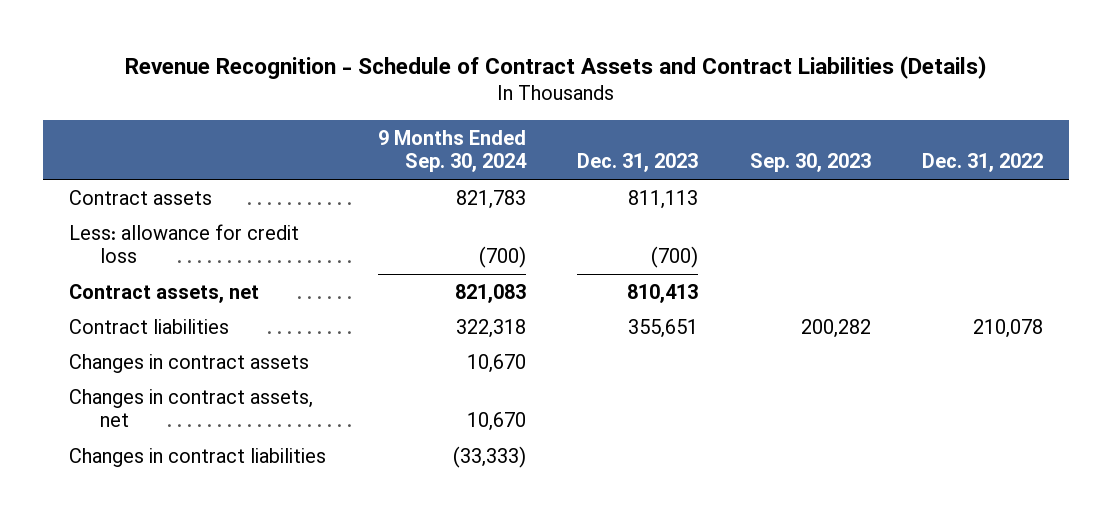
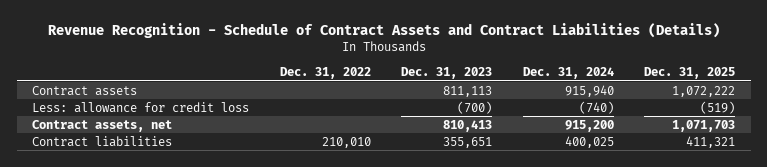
[377,130,527,173] 9 Months Ended Sep. 30, 2024 -> none
[749,153,871,173] Sep. 30, 2023 -> none
none -> [522,67,614,80] Dec. 31, 2024
none -> [644,67,736,80] Dec. 31, 2025
[68,353,309,373] Changes in contract assets -> none
[68,388,313,428] Changes in contract assets, net -> none
[68,447,326,467] Changes in contract liabilities -> none
[973,318,1044,338] 210,078 -> [321,136,371,148] 210,010

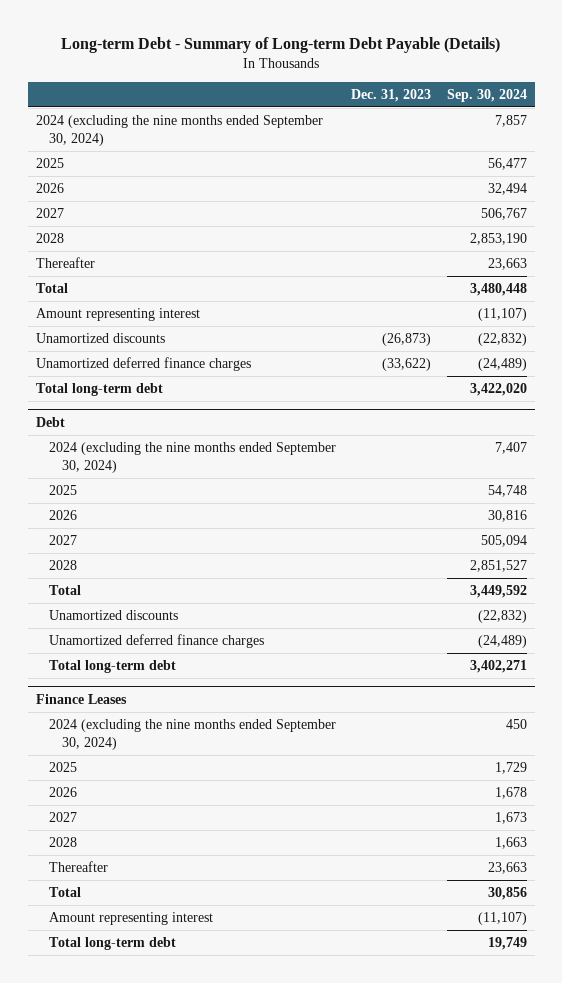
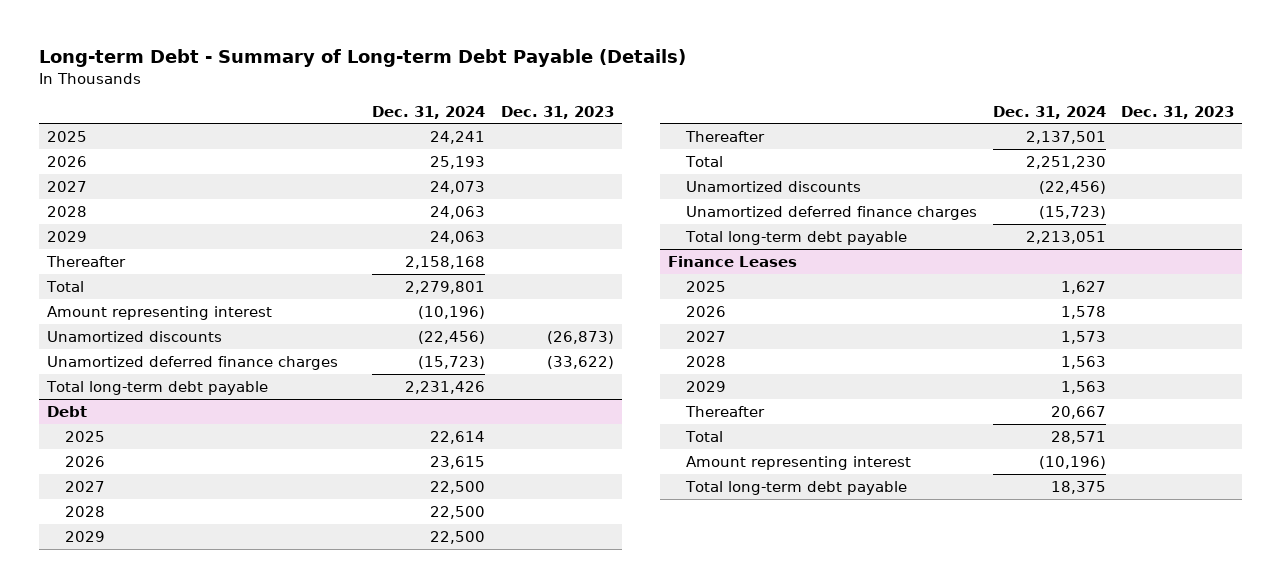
[446,89,527,103] Sep. 30, 2024 -> none
none -> [372,105,486,119] Dec. 31, 2024
[35,114,323,146] 2024 (excluding the nine months ended September 30, 2024) -> none
none -> [47,230,88,242] 2029
[35,382,163,396] Total long-term debt -> [46,380,269,395] Total long-term debt payable
[48,441,336,473] 2024 (excluding the nine months ended September 30, 2024) -> none
none -> [65,530,106,542] 2029
none -> [684,130,765,142] Thereafter
[48,659,176,673] Total long-term debt -> [684,230,907,245] Total long-term debt payable
[48,718,336,750] 2024 (excluding the nine months ended September 30, 2024) -> none
none -> [685,380,726,392] 2029
[48,936,176,950] Total long-term debt -> [684,480,907,495] Total long-term debt payable

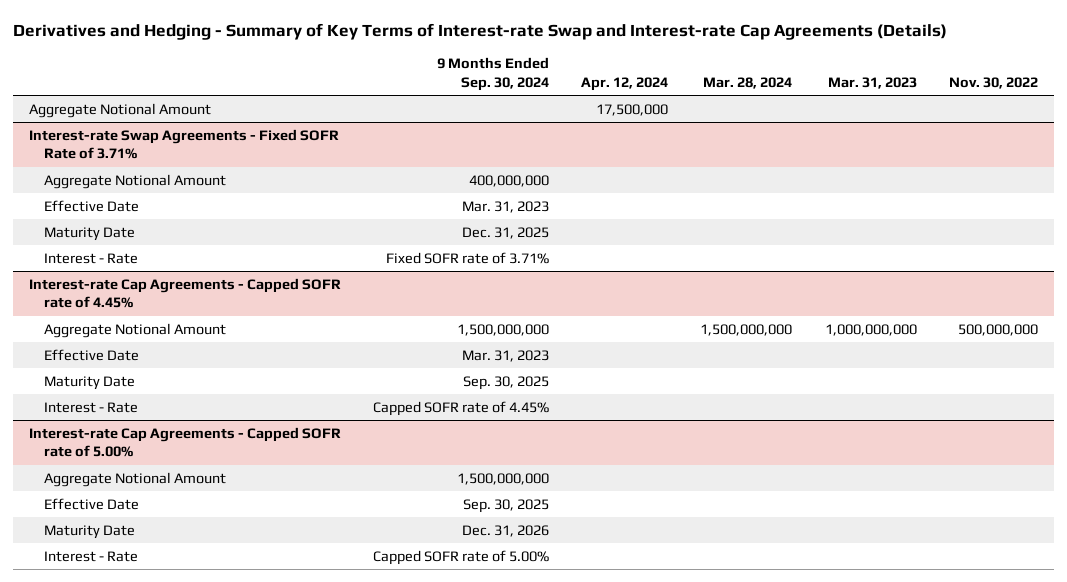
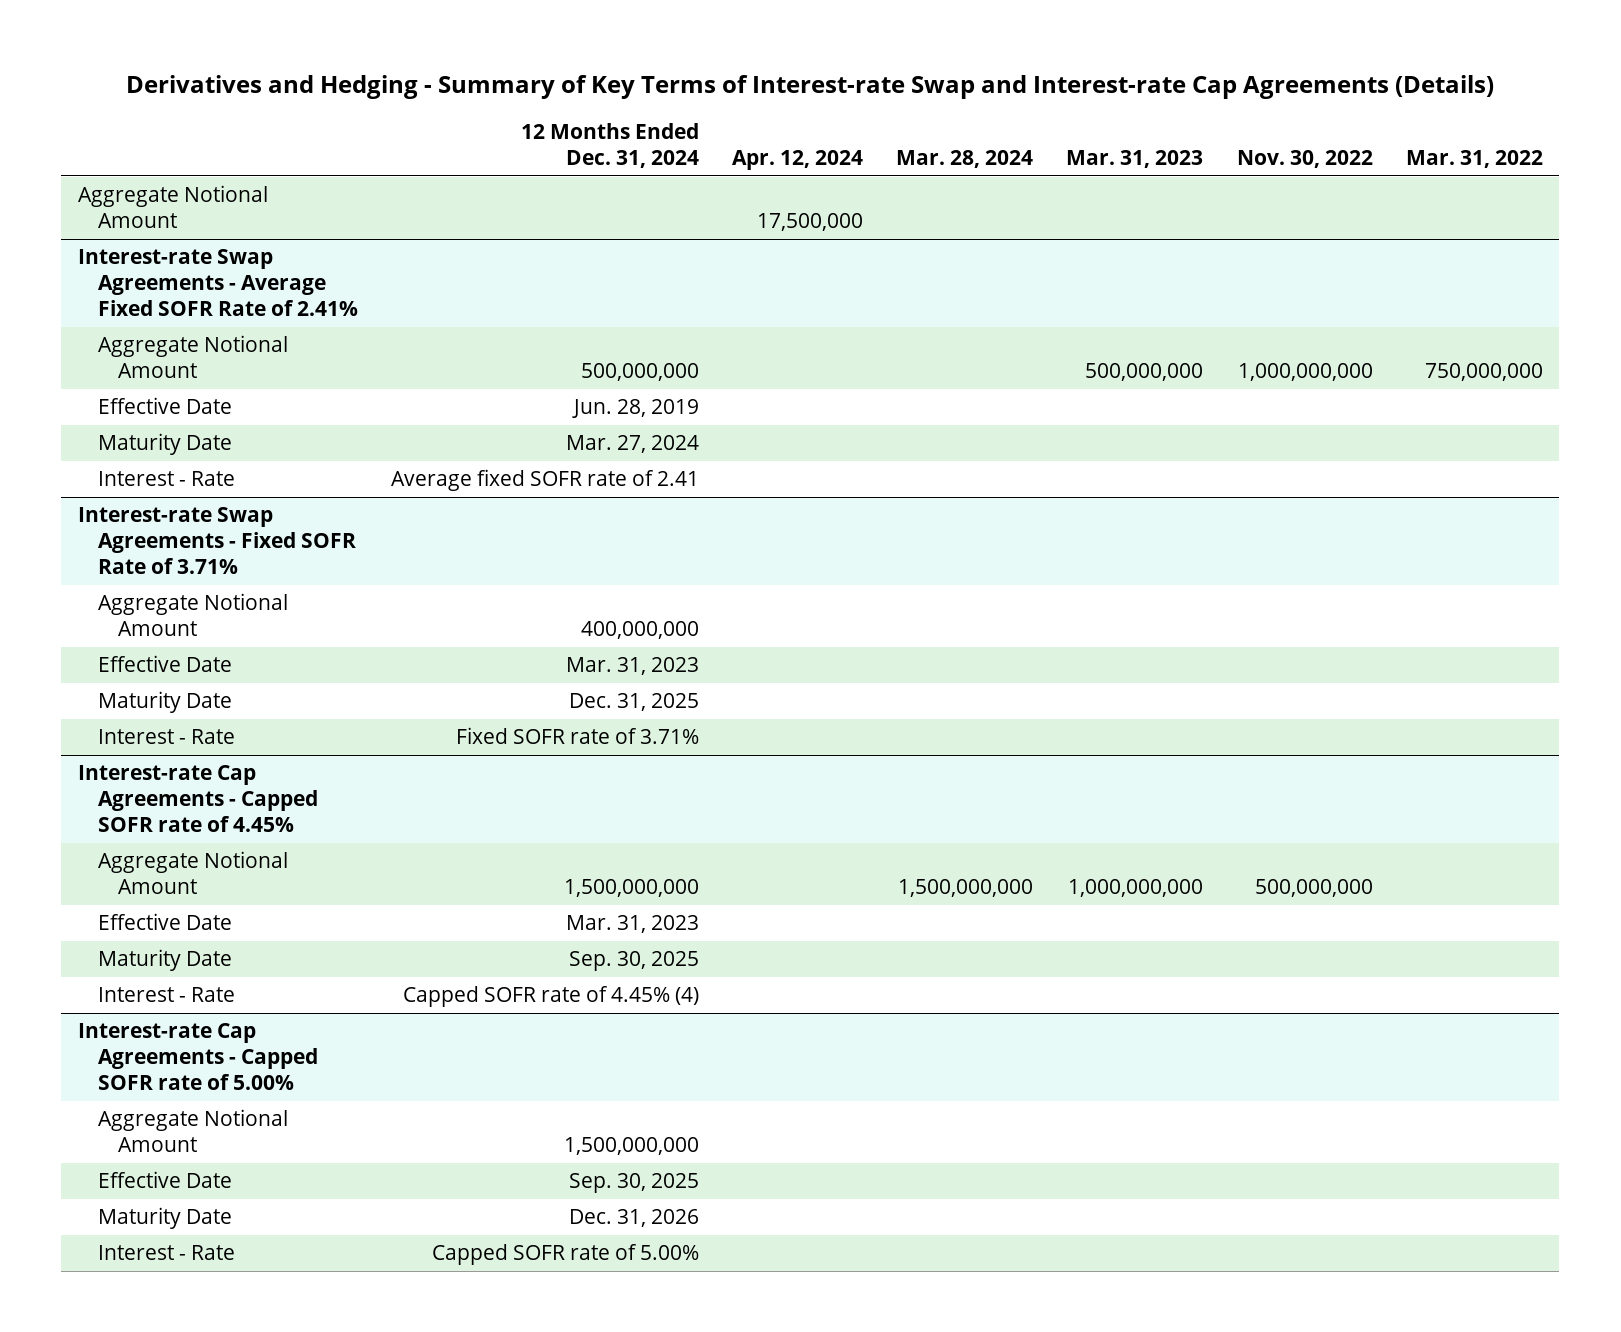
[437,57,550,91] 9 Months Ended Sep. 30, 2024 -> none
none -> [520,122,699,168] 12 Months Ended Dec. 31, 2024
none -> [1405,149,1543,168] Mar. 31, 2022
none -> [77,249,358,317] Interest-rate Swap Agreements - Average Fixed SOFR Rate of 2.41%
none -> [97,335,288,379] Aggregate Notional Amount
none -> [97,397,232,415] Effective Date
none -> [97,433,232,456] Maturity Date
none -> [97,471,235,487] Interest - Rate

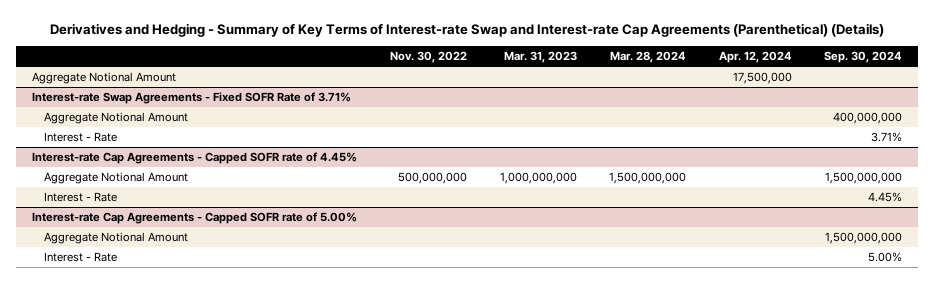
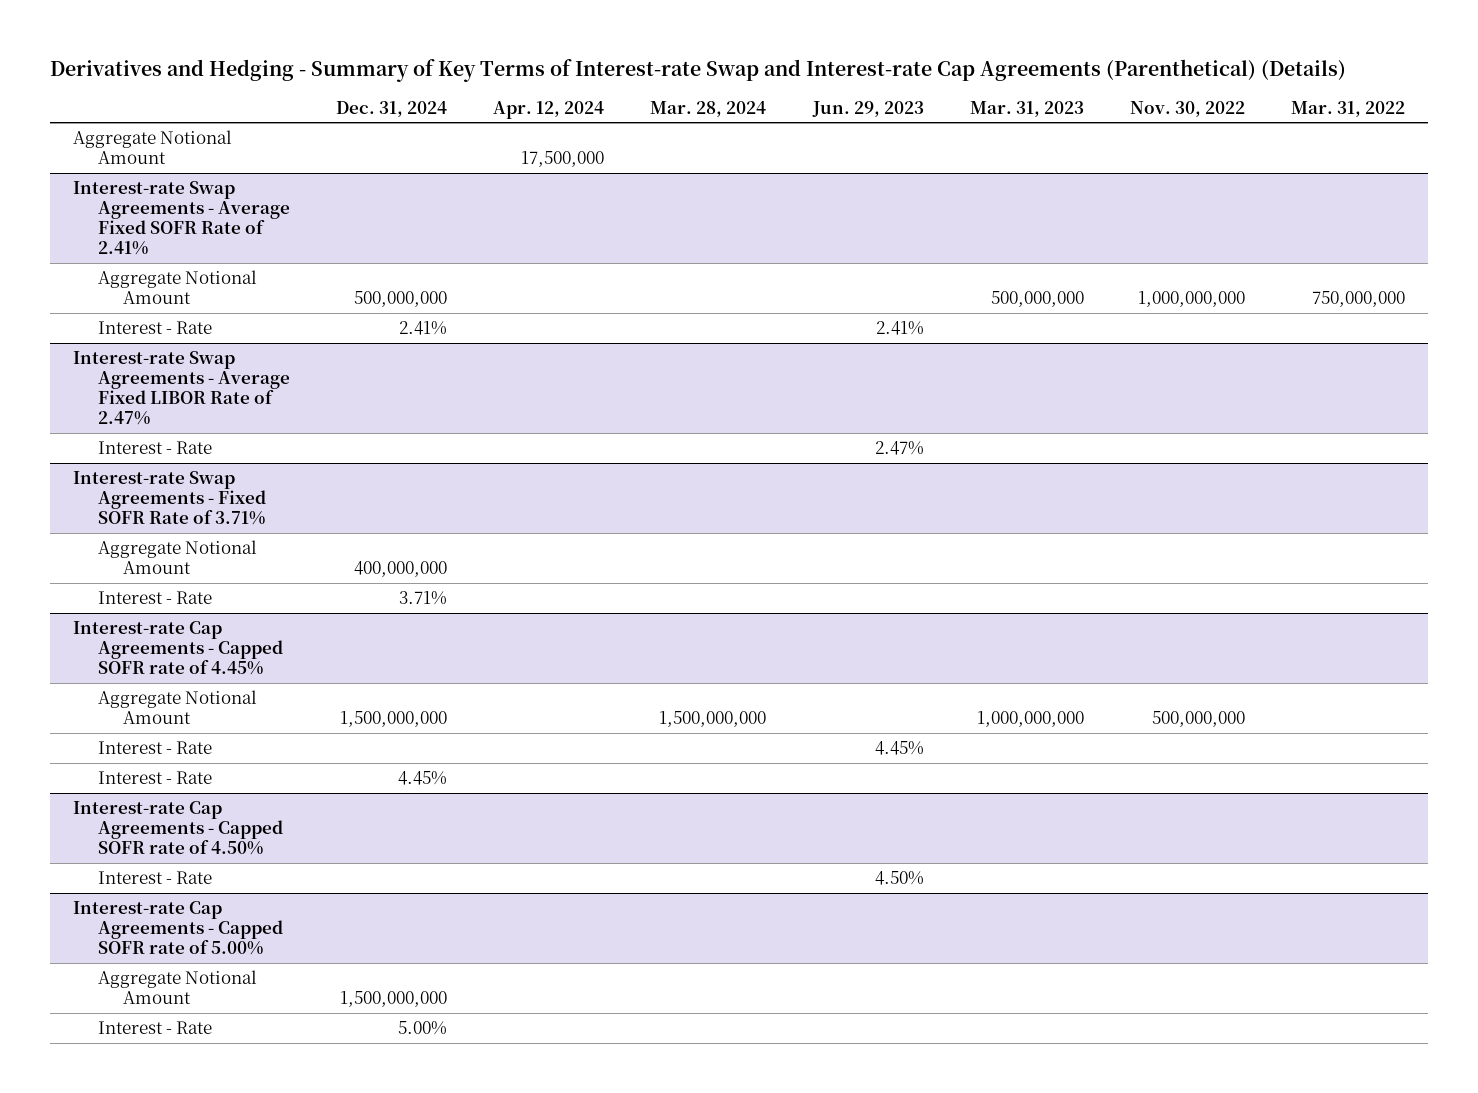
[824,51,903,64] Sep. 30, 2024 -> none
none -> [336,100,448,117] Dec. 31, 2024
none -> [811,100,924,117] Jun. 29, 2023
none -> [1291,100,1406,117] Mar. 31, 2022
none -> [73,180,291,256] Interest-rate Swap Agreements - Average Fixed SOFR Rate of 2.41%
none -> [98,269,258,305] Aggregate Notional Amount
none -> [98,320,213,334] Interest - Rate
none -> [73,350,291,426] Interest-rate Swap Agreements - Average Fixed LIBOR Rate of 2.47%
none -> [98,440,213,454] Interest - Rate
none -> [98,770,213,784] Interest - Rate
none -> [73,800,284,856] Interest-rate Cap Agreements - Capped SOFR rate of 4.50%
none -> [98,870,213,884] Interest - Rate

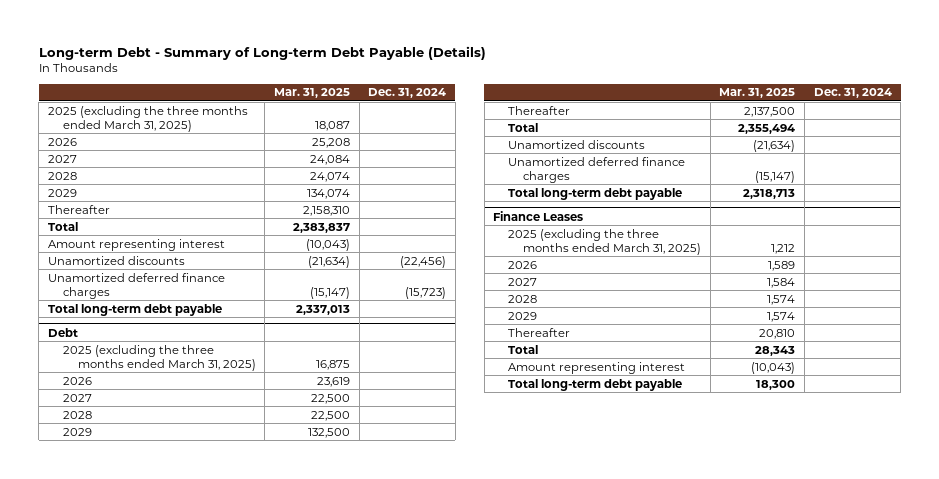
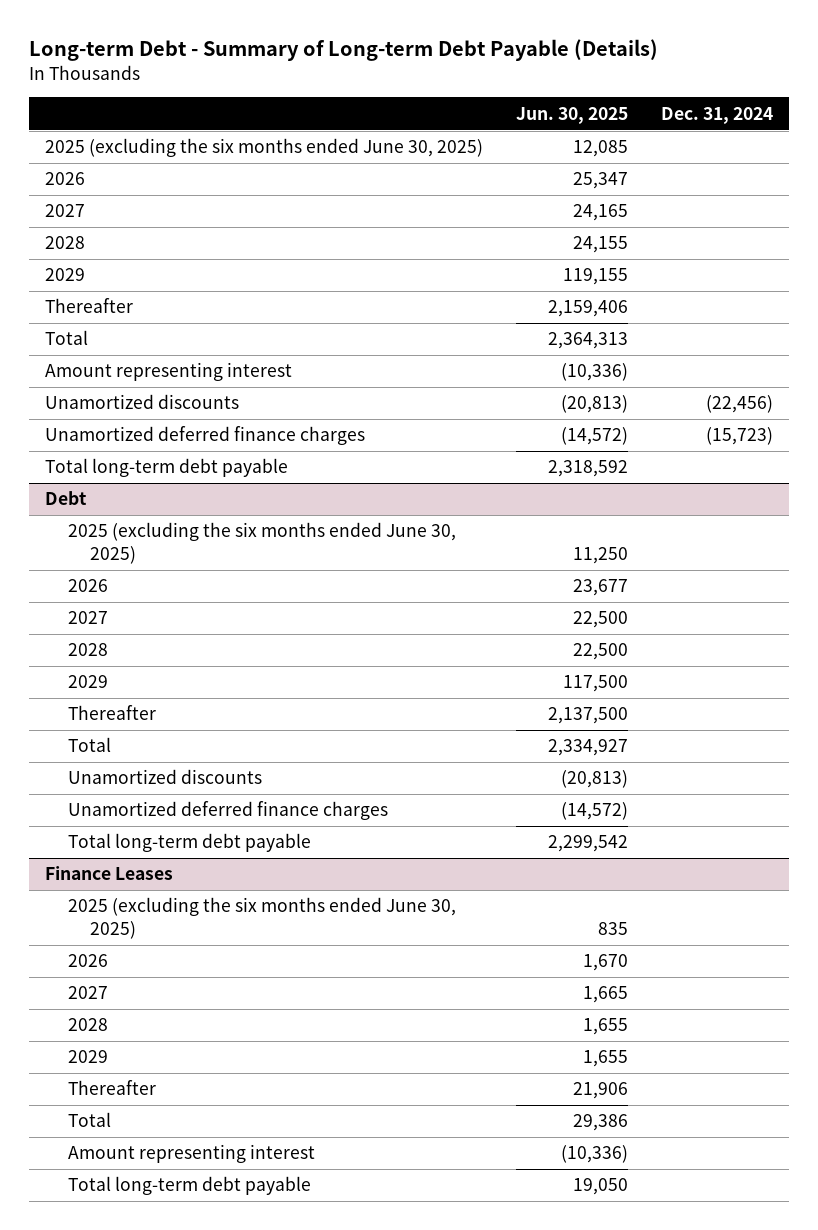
[274,88,351,99] Mar. 31, 2025 -> none
none -> [516,106,629,124] Jun. 30, 2025
[47,105,248,132] 2025 (excluding the three months ended March 31, 2025) -> [45,138,484,158] 2025 (excluding the six months ended June 30, 2025)
[62,344,256,371] 2025 (excluding the three months ended March 31, 2025) -> [67,522,456,564] 2025 (excluding the six months ended June 30, 2025)
[508,228,702,255] 2025 (excluding the three months ended March 31, 2025) -> [67,897,456,939] 2025 (excluding the six months ended June 30, 2025)

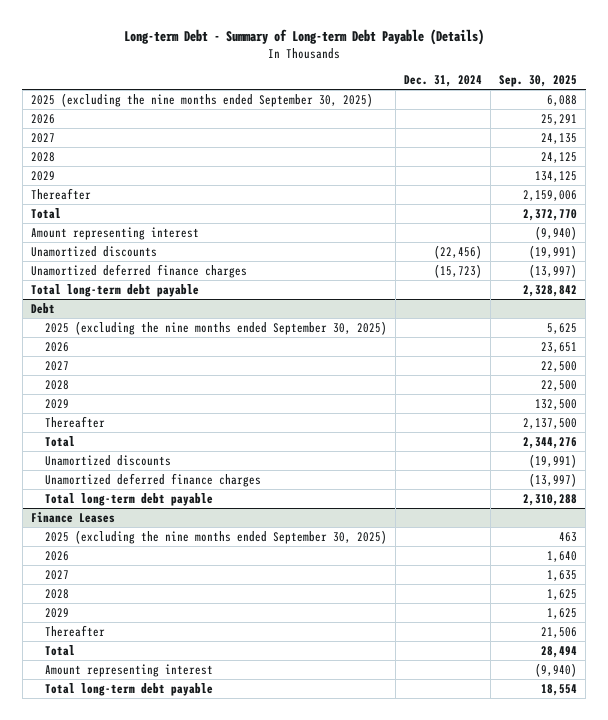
[516,106,629,124] Jun. 30, 2025 -> none
none -> [499,75,578,88] Sep. 30, 2025
[45,138,484,158] 2025 (excluding the six months ended June 30, 2025) -> [30,92,373,107] 2025 (excluding the nine months ended September 30, 2025)
[67,522,456,564] 2025 (excluding the six months ended June 30, 2025) -> [44,320,387,335] 2025 (excluding the nine months ended September 30, 2025)
[67,897,456,939] 2025 (excluding the six months ended June 30, 2025) -> [44,529,387,544] 2025 (excluding the nine months ended September 30, 2025)

